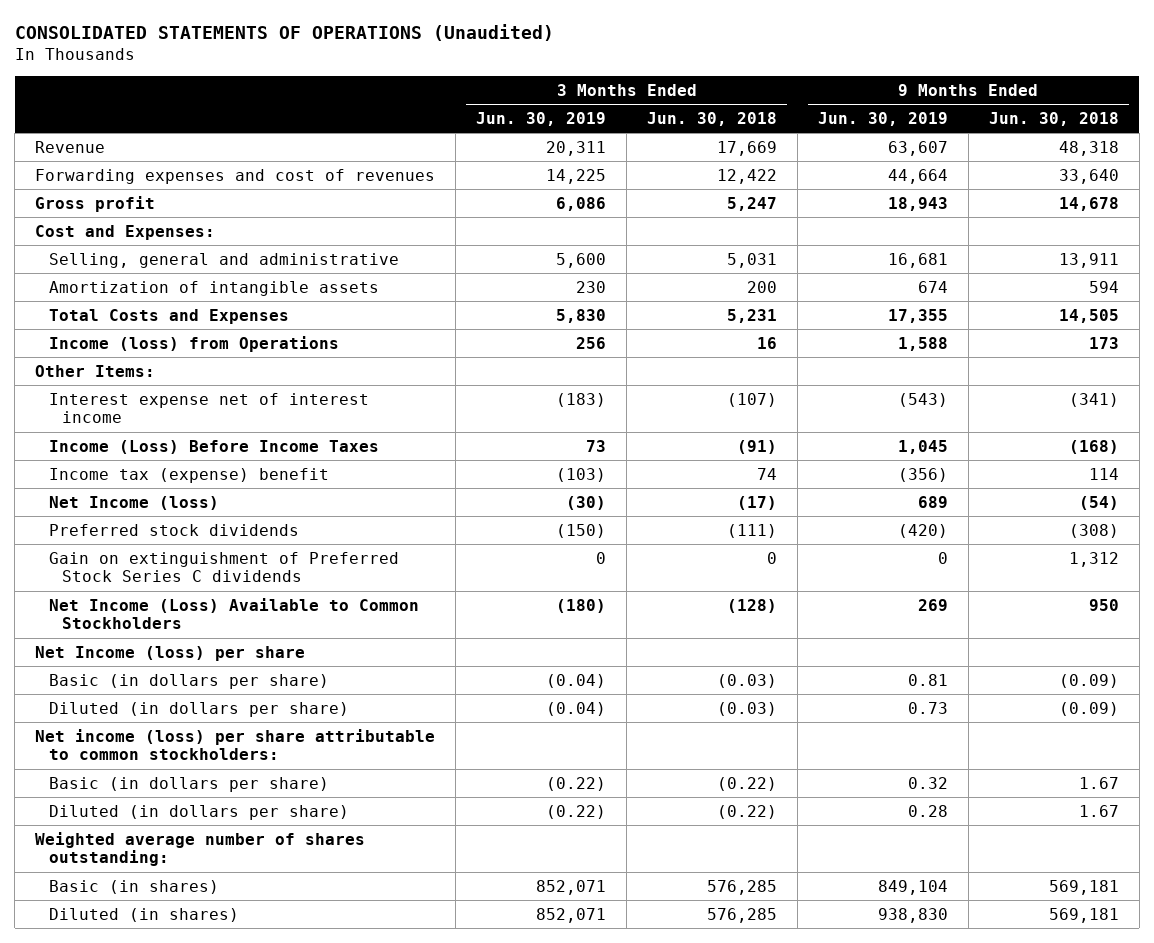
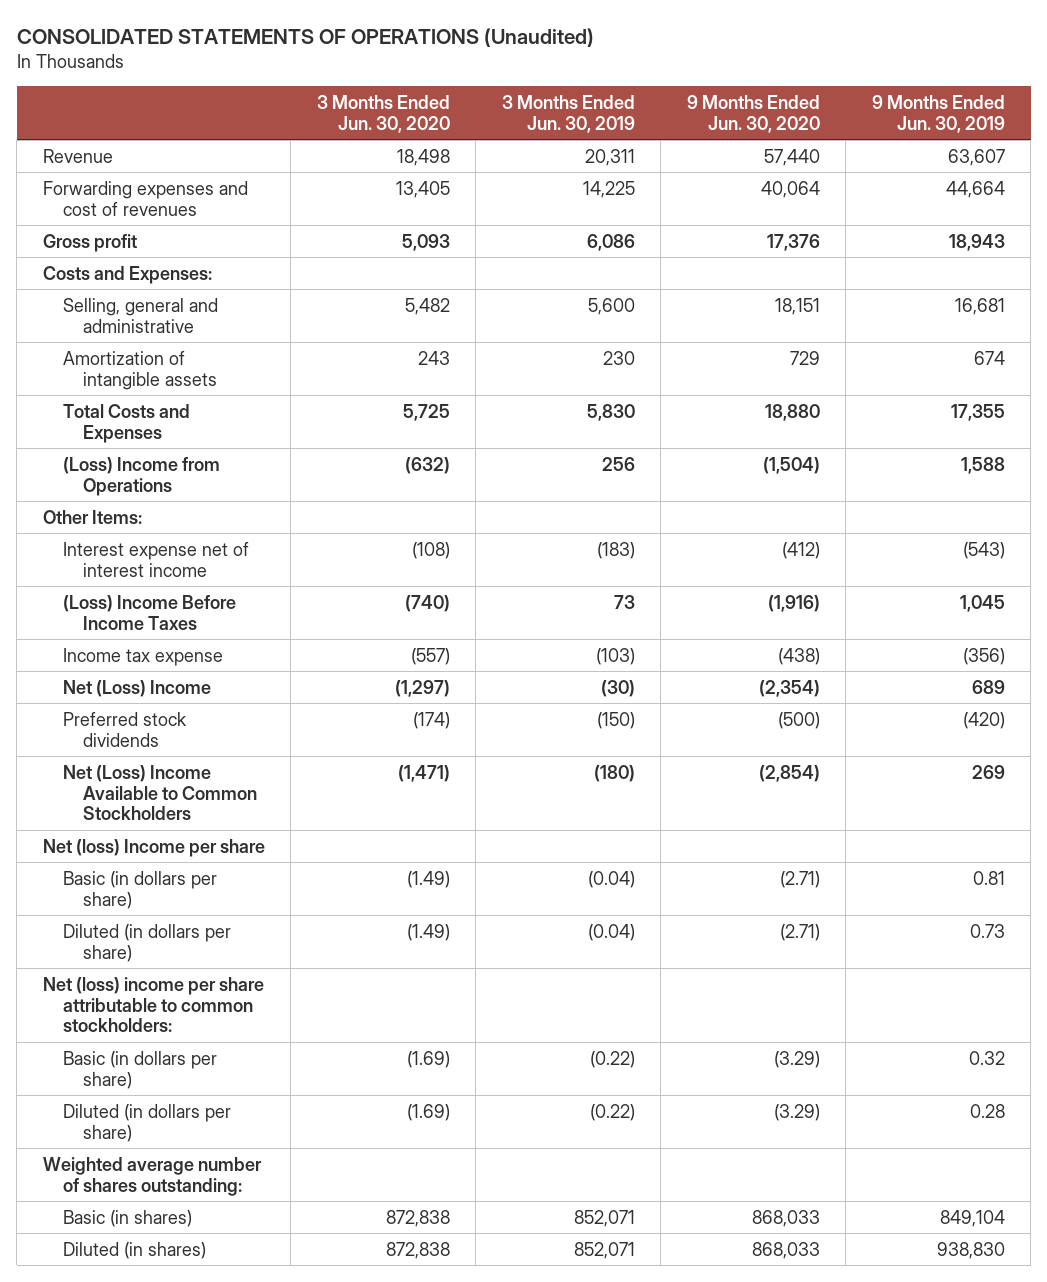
[647,111,778,126] Jun. 30, 2018 -> none
[988,111,1119,126] Jun. 30, 2018 -> none
none -> [316,94,450,133] 3 Months Ended Jun. 30, 2020
none -> [686,94,820,133] 9 Months Ended Jun. 30, 2020
[35,224,216,240] Cost and Expenses: -> [42,265,212,284] Costs and Expenses:
[48,335,339,352] Income (loss) from Operations -> [62,456,220,496] (Loss) Income from Operations
[48,439,379,454] Income (Loss) Before Income Taxes -> [62,594,236,630] (Loss) Income Before Income Taxes
[48,467,329,483] Income tax (expense) benefit -> [62,647,223,666] Income tax expense
[48,495,219,510] Net Income (loss) -> [62,679,211,697] Net (Loss) Income
[48,551,399,583] Gain on extinguishment of Preferred Stock Series C dividends -> none
[48,597,419,630] Net Income (Loss) Available to Common Stockholders -> [62,764,258,821] Net (Loss) Income Available to Common Stockholders
[35,645,306,661] Net Income (loss) per share -> [42,838,265,857] Net (loss) Income per share
[35,728,436,761] Net income (loss) per share attributable to common stockholders: -> [42,976,264,1033] Net (loss) income per share attributable to common stockholders:

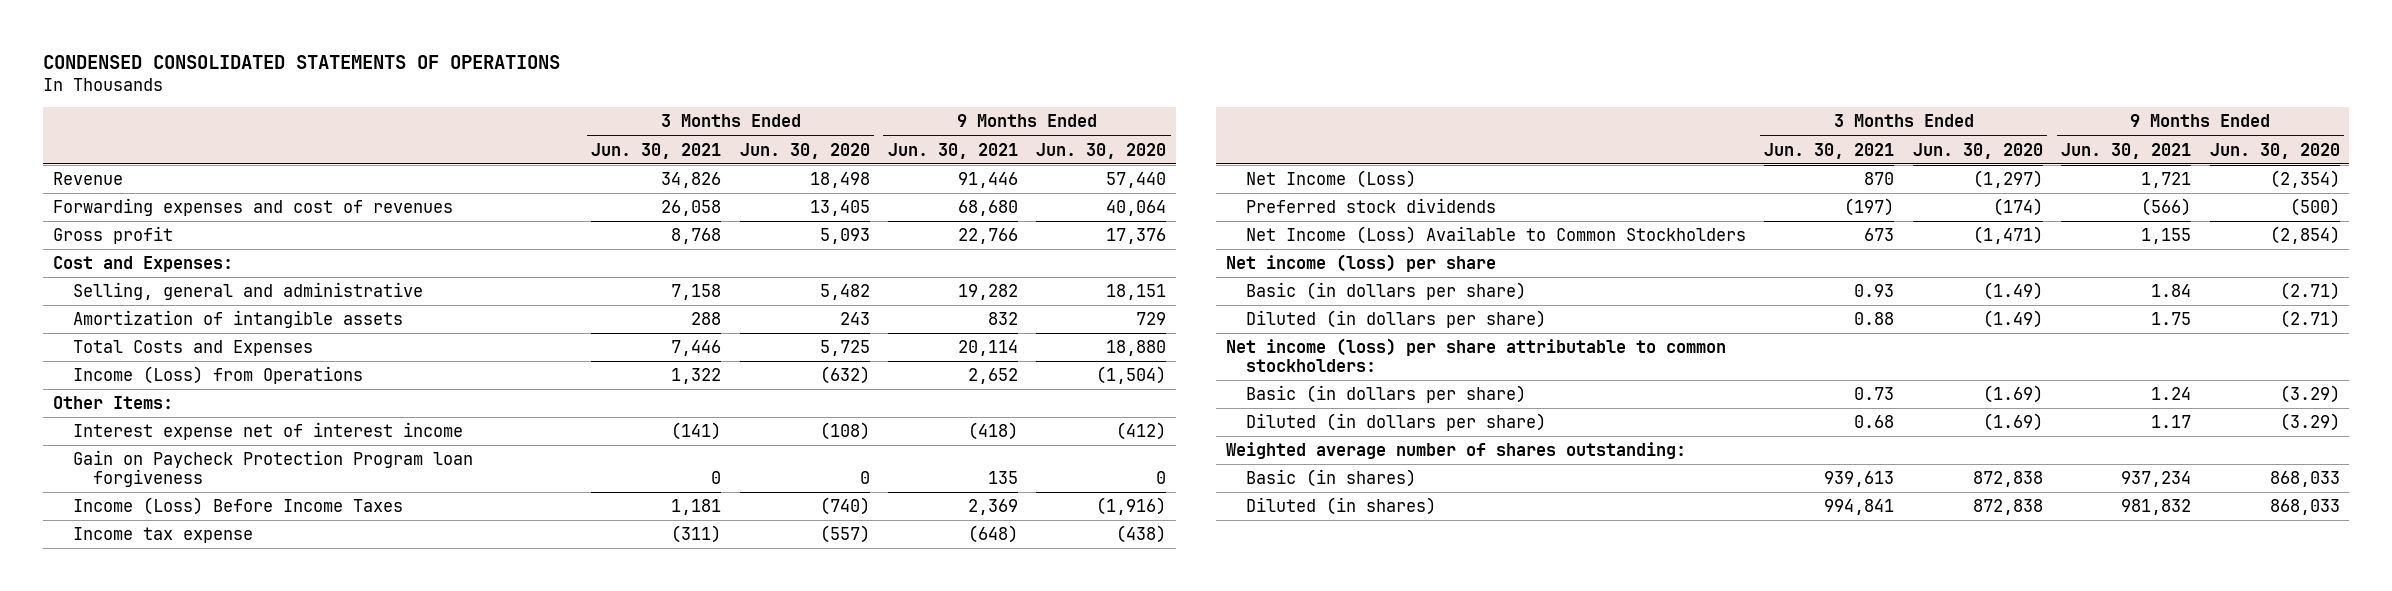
[16,28,594,48] CONSOLIDATED STATEMENTS OF OPERATIONS (Unaudited) -> [43,54,561,69] CONDENSED CONSOLIDATED STATEMENTS OF OPERATIONS
[501,94,635,133] 3 Months Ended Jun. 30, 2019 -> none
[871,94,1005,133] 9 Months Ended Jun. 30, 2019 -> none
none -> [591,142,722,159] Jun. 30, 2021
none -> [888,142,1019,159] Jun. 30, 2021
[42,265,212,284] Costs and Expenses: -> [52,256,233,273] Cost and Expenses:
[62,456,220,496] (Loss) Income from Operations -> [72,366,363,385] Income (Loss) from Operations
none -> [72,450,473,488] Gain on Paycheck Protection Program loan forgiveness
[62,594,236,630] (Loss) Income Before Income Taxes -> [72,497,403,516] Income (Loss) Before Income Taxes
[62,679,211,697] Net (Loss) Income -> [1246,170,1417,189] Net Income (Loss)
[62,764,258,821] Net (Loss) Income Available to Common Stockholders -> [1246,226,1747,245] Net Income (Loss) Available to Common Stockholders
[42,838,265,857] Net (loss) Income per share -> [1225,254,1496,273] Net income (loss) per share
[42,976,264,1033] Net (loss) income per share attributable to common stockholders: -> [1225,338,1726,373] Net income (loss) per share attributable to common stockholders:

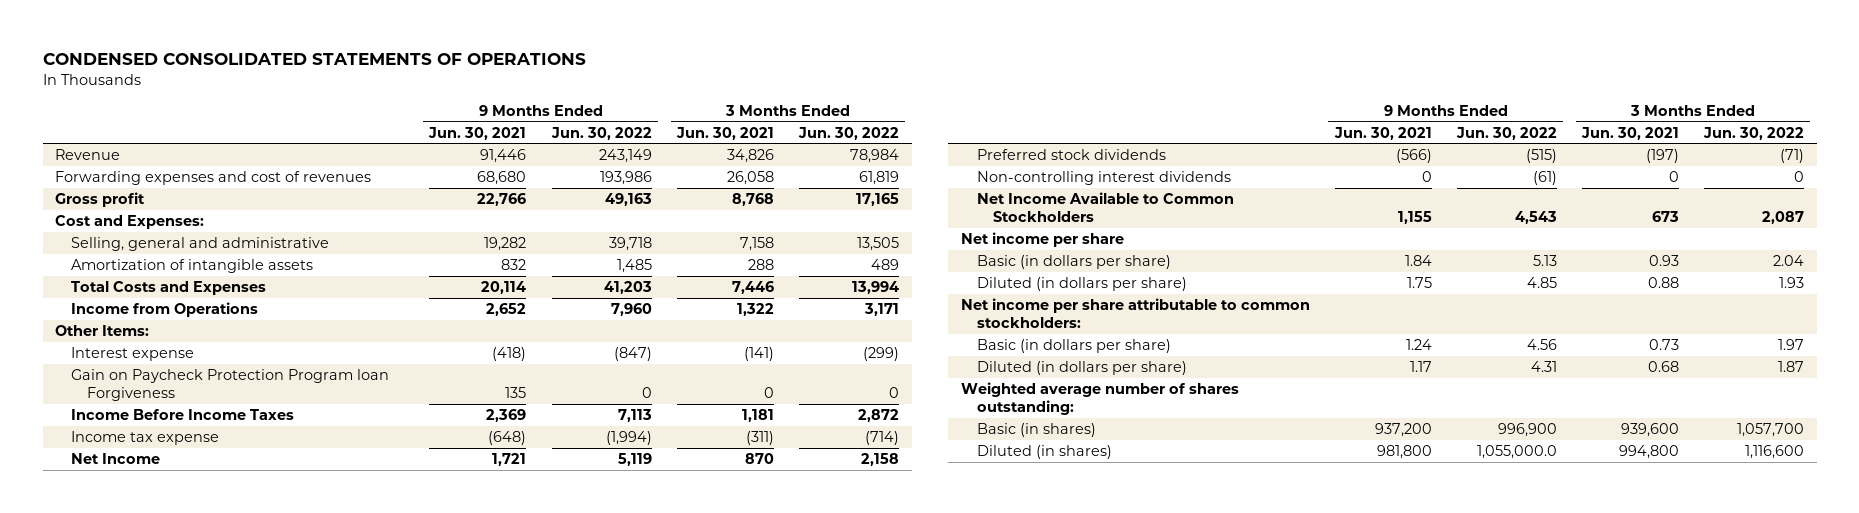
[739,142,870,159] Jun. 30, 2020 -> none
[1036,142,1167,159] Jun. 30, 2020 -> none
none -> [550,126,652,140] Jun. 30, 2022
none -> [797,126,899,140] Jun. 30, 2022
[72,366,363,385] Income (Loss) from Operations -> [71,302,259,318] Income from Operations
[72,422,463,441] Interest expense net of interest income -> [71,347,195,362] Interest expense
[72,450,473,488] Gain on Paycheck Protection Program loan forgiveness -> [71,369,390,401] Gain on Paycheck Protection Program loan Forgiveness
[72,497,403,516] Income (Loss) Before Income Taxes -> [71,409,295,421] Income Before Income Taxes
[1246,170,1417,189] Net Income (Loss) -> [71,453,161,465] Net Income
none -> [976,171,1231,186] Non-controlling interest dividends
[1246,226,1747,245] Net Income (Loss) Available to Common Stockholders -> [976,192,1234,222] Net Income Available to Common Stockholders
[1225,254,1496,273] Net income (loss) per share -> [960,232,1124,248] Net income per share
[1225,338,1726,373] Net income (loss) per share attributable to common stockholders: -> [960,298,1310,328] Net income per share attributable to common stockholders:
[1824,471,1895,488] 939,613 -> [1621,423,1680,438] 939,600
[2121,471,2192,488] 937,234 -> [1374,423,1432,438] 937,200
[1824,499,1895,516] 994,841 -> [1619,445,1680,460] 994,800
[2121,499,2192,516] 981,832 -> [1376,445,1432,460] 981,800

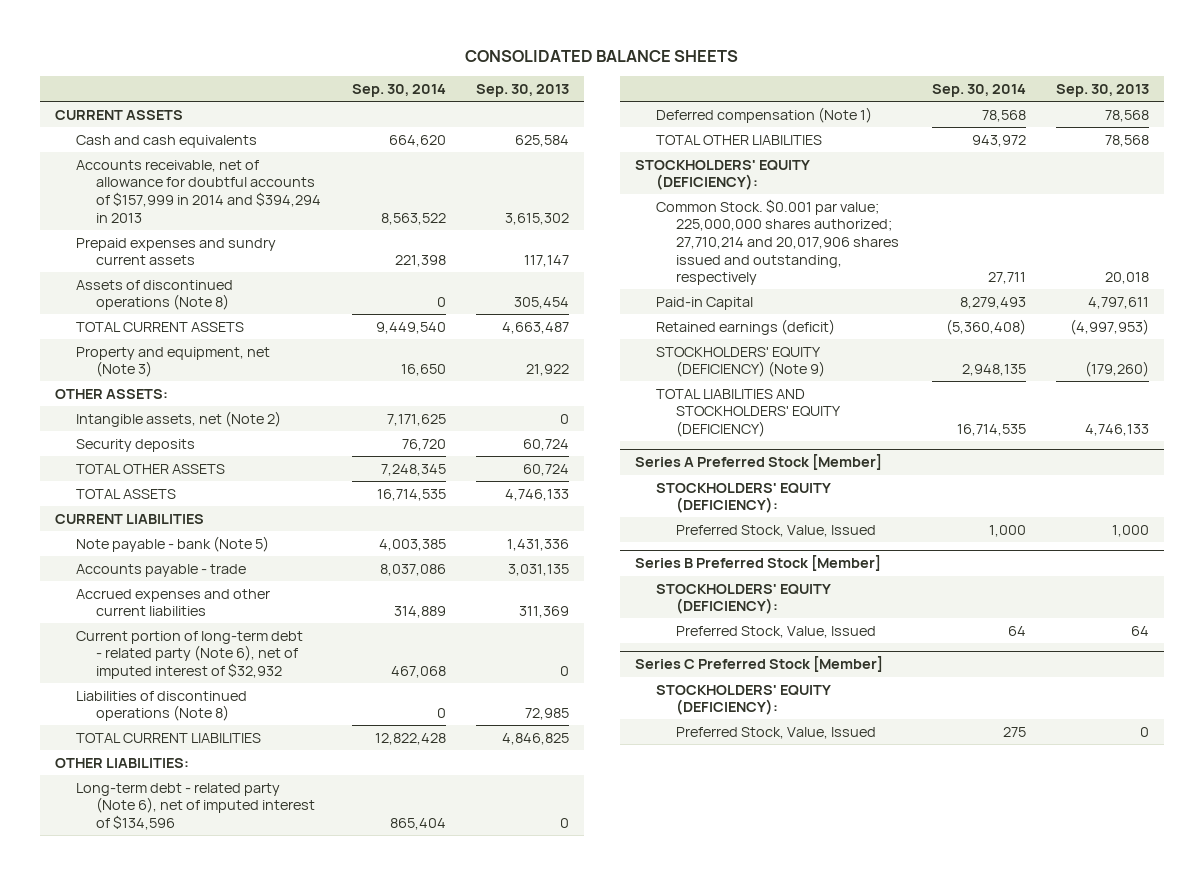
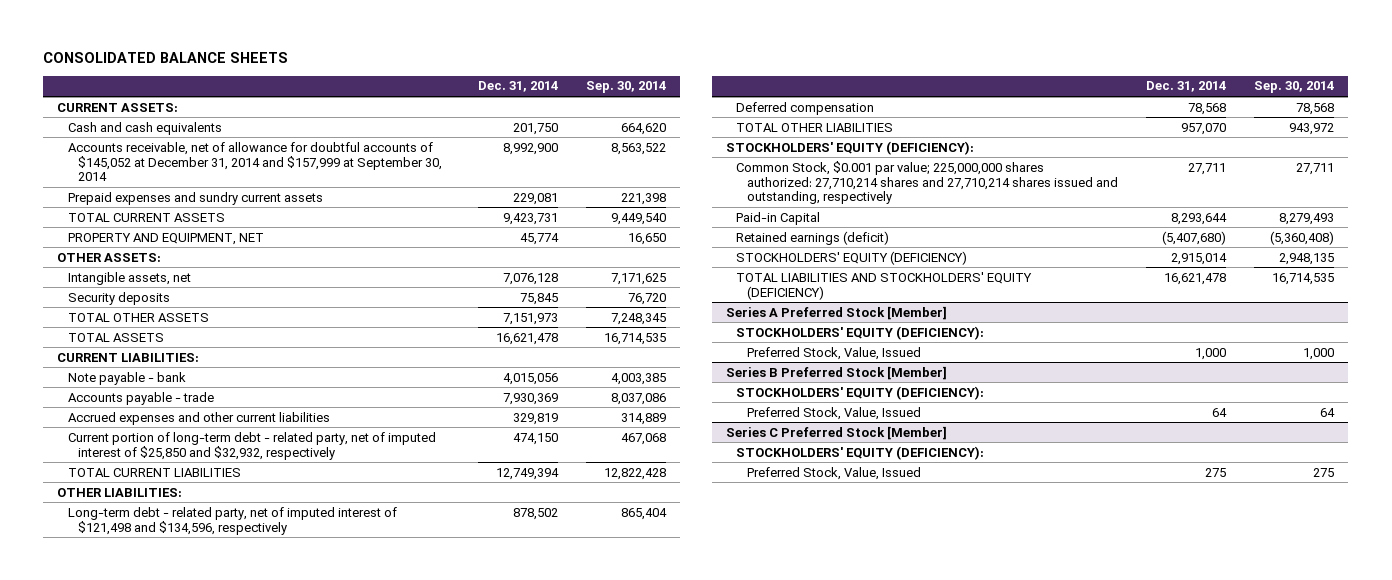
[475,83,569,97] Sep. 30, 2013 -> none
none -> [477,81,558,93] Dec. 31, 2014
[54,109,183,120] CURRENT ASSETS -> [57,102,179,112] CURRENT ASSETS:
[75,159,322,223] Accounts receivable, net of allowance for doubtful accounts of $157,999 in 2014 and $394,294 in 2013 -> [67,141,443,182] Accounts receivable, net of allowance for doubtful accounts of $145,052 at December 31, 2014 and $157,999 at September 30, 2014
[75,279,233,311] Assets of discontinued operations (Note 8) -> none
[75,346,270,378] Property and equipment, net (Note 3) -> [67,232,264,245] PROPERTY AND EQUIPMENT, NET
[75,410,281,427] Intangible assets, net (Note 2) -> [67,271,191,285] Intangible assets, net
[54,513,204,524] CURRENT LIABILITIES -> [57,352,200,362] CURRENT LIABILITIES:
[75,535,269,552] Note payable - bank (Note 5) -> [67,371,186,385] Note payable - bank
[75,690,247,722] Liabilities of discontinued operations (Note 8) -> none
[75,630,303,679] Current portion of long-term debt - related party (Note 6), net of imputed interest of $32,932 -> [67,431,436,460] Current portion of long-term debt - related party, net of imputed interest of $25,850 and $32,932, respectively
[75,782,316,830] Long-term debt - related party (Note 6), net of imputed interest of $134,596 -> [67,506,397,535] Long-term debt - related party, net of imputed interest of $121,498 and $134,596, respectively
[655,106,872,123] Deferred compensation (Note 1) -> [736,101,875,115] Deferred compensation
[655,198,900,286] Common Stock. $0.001 par value; 225,000,000 shares authorized; 27,710,214 and 20,017,906 shares issued and outstanding, respectively -> [736,160,1119,205] Common Stock, $0.001 par value; 225,000,000 shares authorized: 27,710,214 shares and 27,710,214 shares issued and outstanding, respectively
[655,346,826,378] STOCKHOLDERS' EQUITY (DEFICIENCY) (Note 9) -> [736,250,968,265] STOCKHOLDERS' EQUITY (DEFICIENCY)

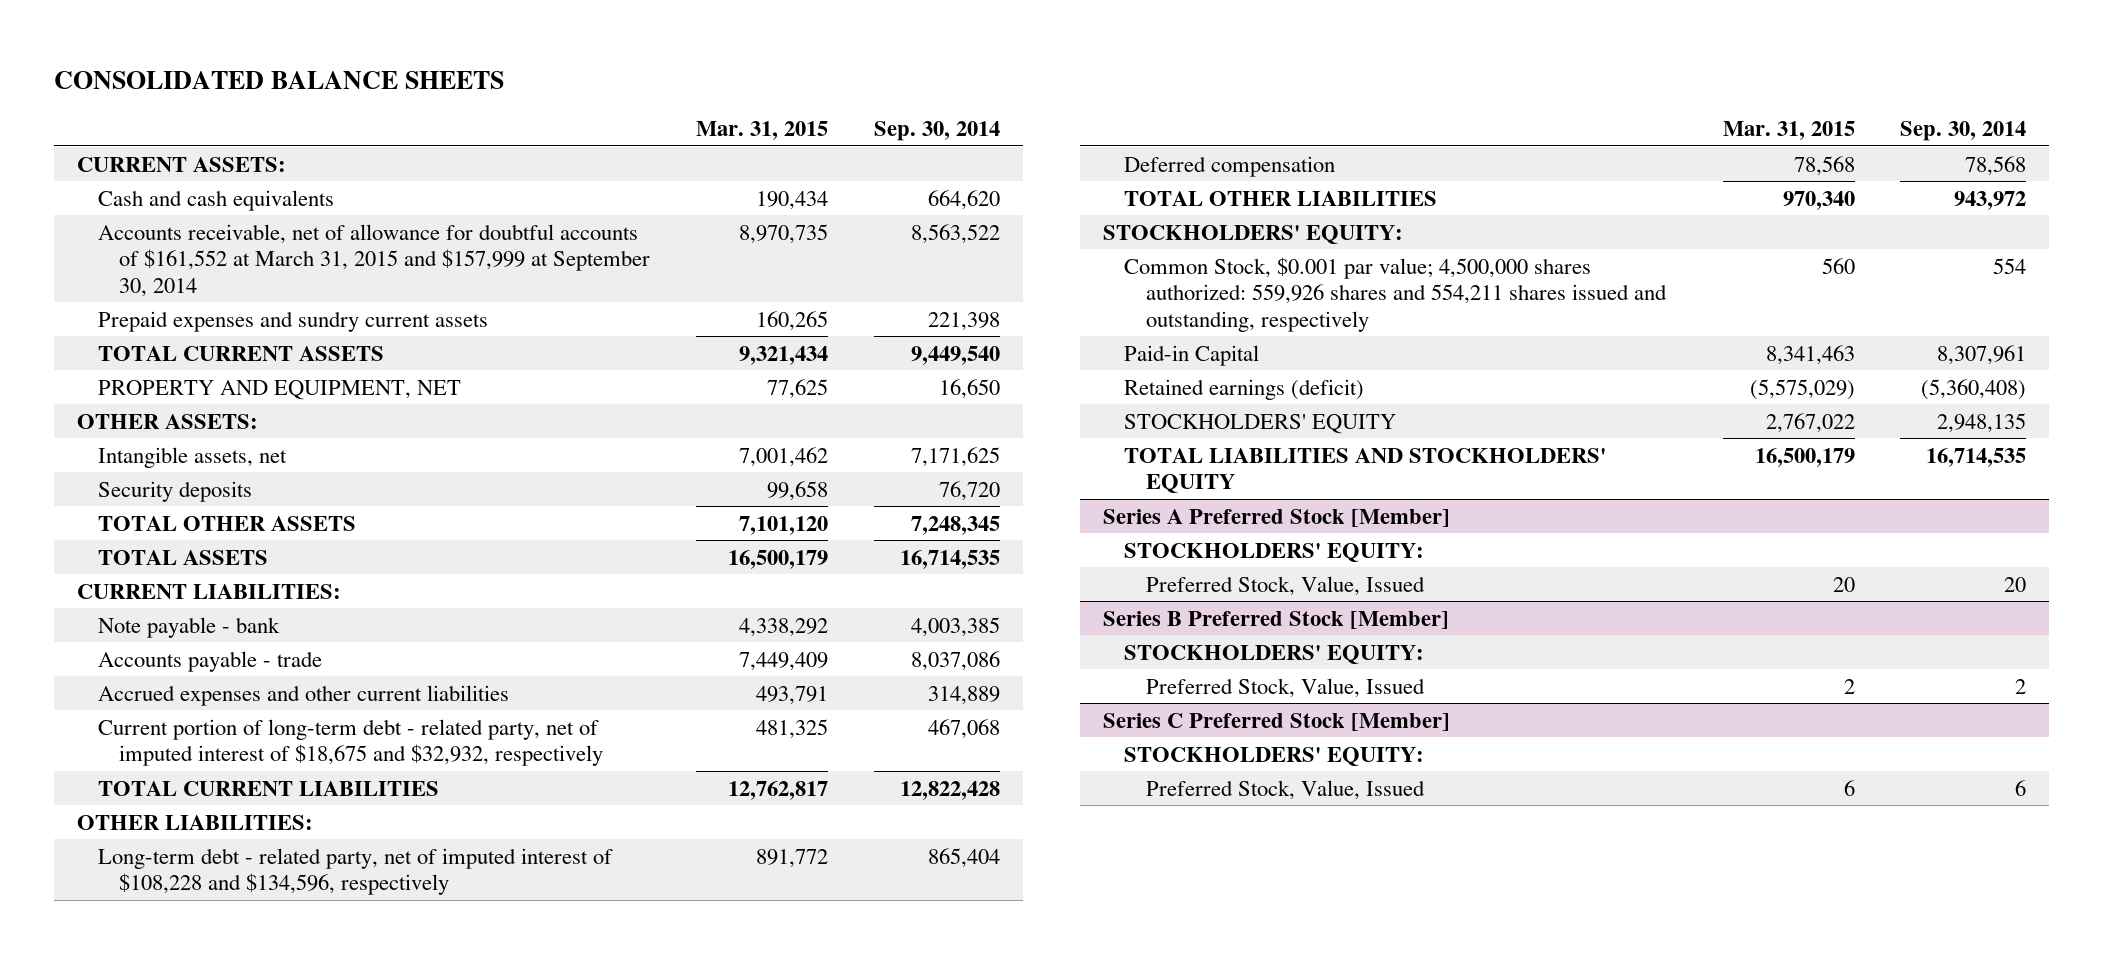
[477,81,558,93] Dec. 31, 2014 -> none
none -> [696,121,829,141] Mar. 31, 2015
[67,141,443,182] Accounts receivable, net of allowance for doubtful accounts of $145,052 at December 31, 2014 and $157,999 at September 30, 2014 -> [98,223,651,297] Accounts receivable, net of allowance for doubtful accounts of $161,552 at March 31, 2015 and $157,999 at September 30, 2014
[67,431,436,460] Current portion of long-term debt - related party, net of imputed interest of $25,850 and $32,932, respectively -> [98,718,604,767] Current portion of long-term debt - related party, net of imputed interest of $18,675 and $32,932, respectively
[67,506,397,535] Long-term debt - related party, net of imputed interest of $121,498 and $134,596, respectively -> [98,847,614,896] Long-term debt - related party, net of imputed interest of $108,228 and $134,596, respectively
[725,140,974,155] STOCKHOLDERS' EQUITY (DEFICIENCY): -> [1102,224,1403,244] STOCKHOLDERS' EQUITY:
[736,160,1119,205] Common Stock, $0.001 par value; 225,000,000 shares authorized: 27,710,214 shares and 27,710,214 shares issued and outstanding, respectively -> [1124,256,1667,332] Common Stock, $0.001 par value; 4,500,000 shares authorized: 559,926 shares and 554,211 shares issued and outstanding, respectively
[1296,162,1335,175] 27,711 -> [1993,257,2027,274] 554
[1279,212,1335,225] 8,279,493 -> [1937,344,2027,365] 8,307,961
[736,250,968,265] STOCKHOLDERS' EQUITY (DEFICIENCY) -> [1124,413,1397,434] STOCKHOLDERS' EQUITY
[736,271,1033,300] TOTAL LIABILITIES AND STOCKHOLDERS' EQUITY (DEFICIENCY) -> [1124,447,1607,494] TOTAL LIABILITIES AND STOCKHOLDERS' EQUITY
[736,325,985,340] STOCKHOLDERS' EQUITY (DEFICIENCY): -> [1124,542,1425,562] STOCKHOLDERS' EQUITY:
[1303,347,1335,360] 1,000 -> [2004,576,2027,592] 20
[736,385,985,400] STOCKHOLDERS' EQUITY (DEFICIENCY): -> [1124,644,1425,664] STOCKHOLDERS' EQUITY:
[1320,407,1336,417] 64 -> [2015,678,2027,694] 2
[736,445,985,460] STOCKHOLDERS' EQUITY (DEFICIENCY): -> [1124,746,1425,766] STOCKHOLDERS' EQUITY:
[1313,467,1335,477] 275 -> [2015,779,2027,796] 6

